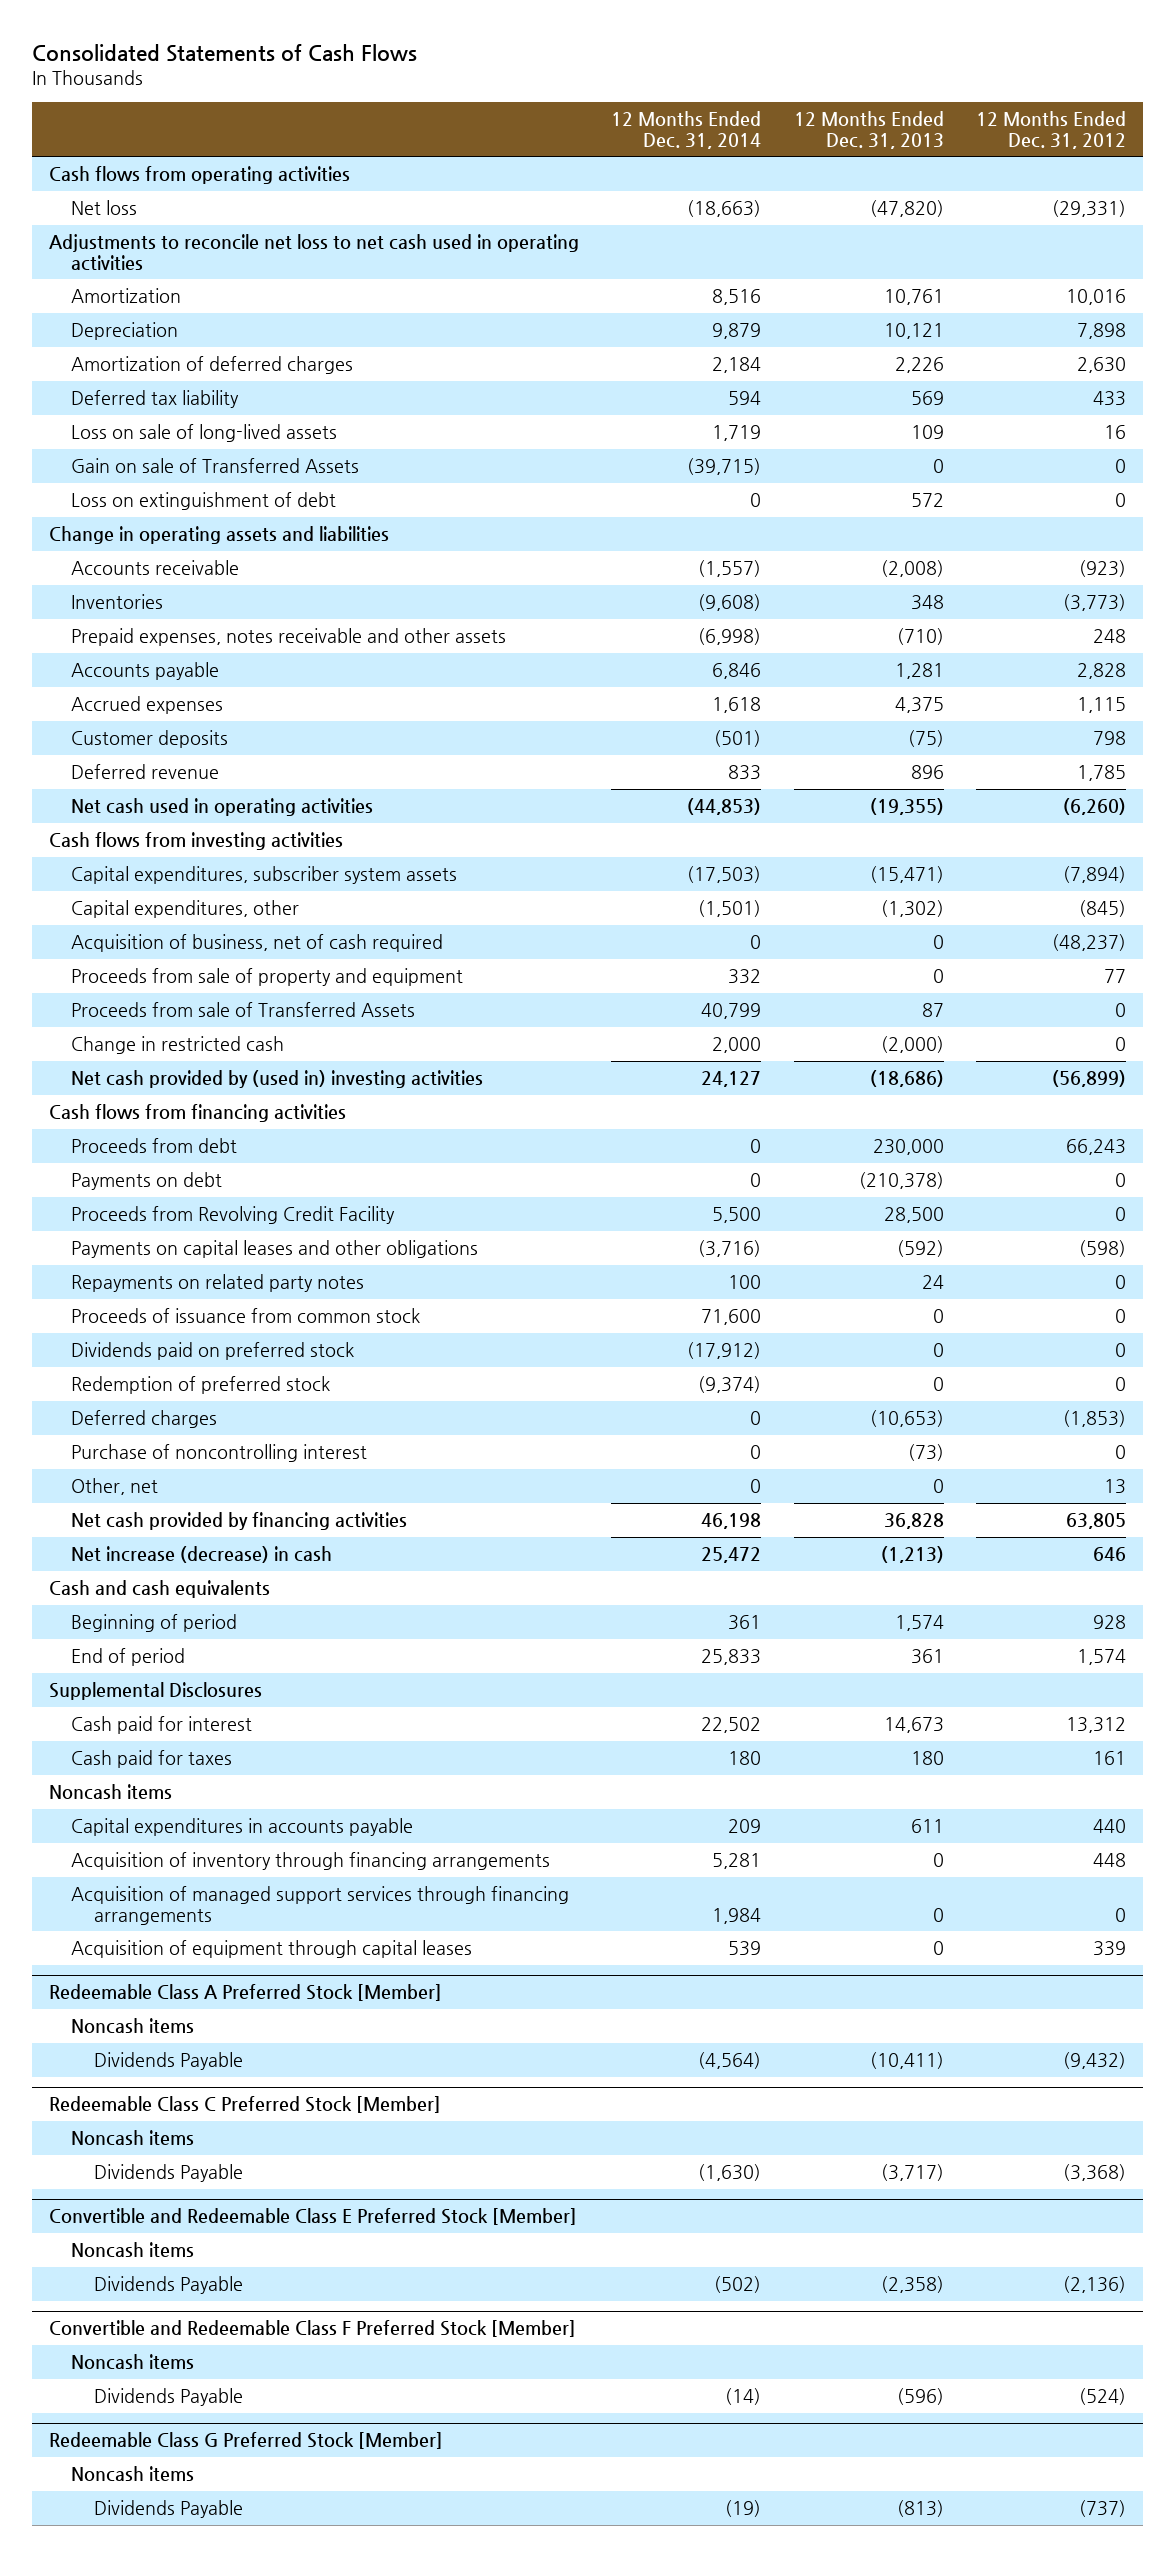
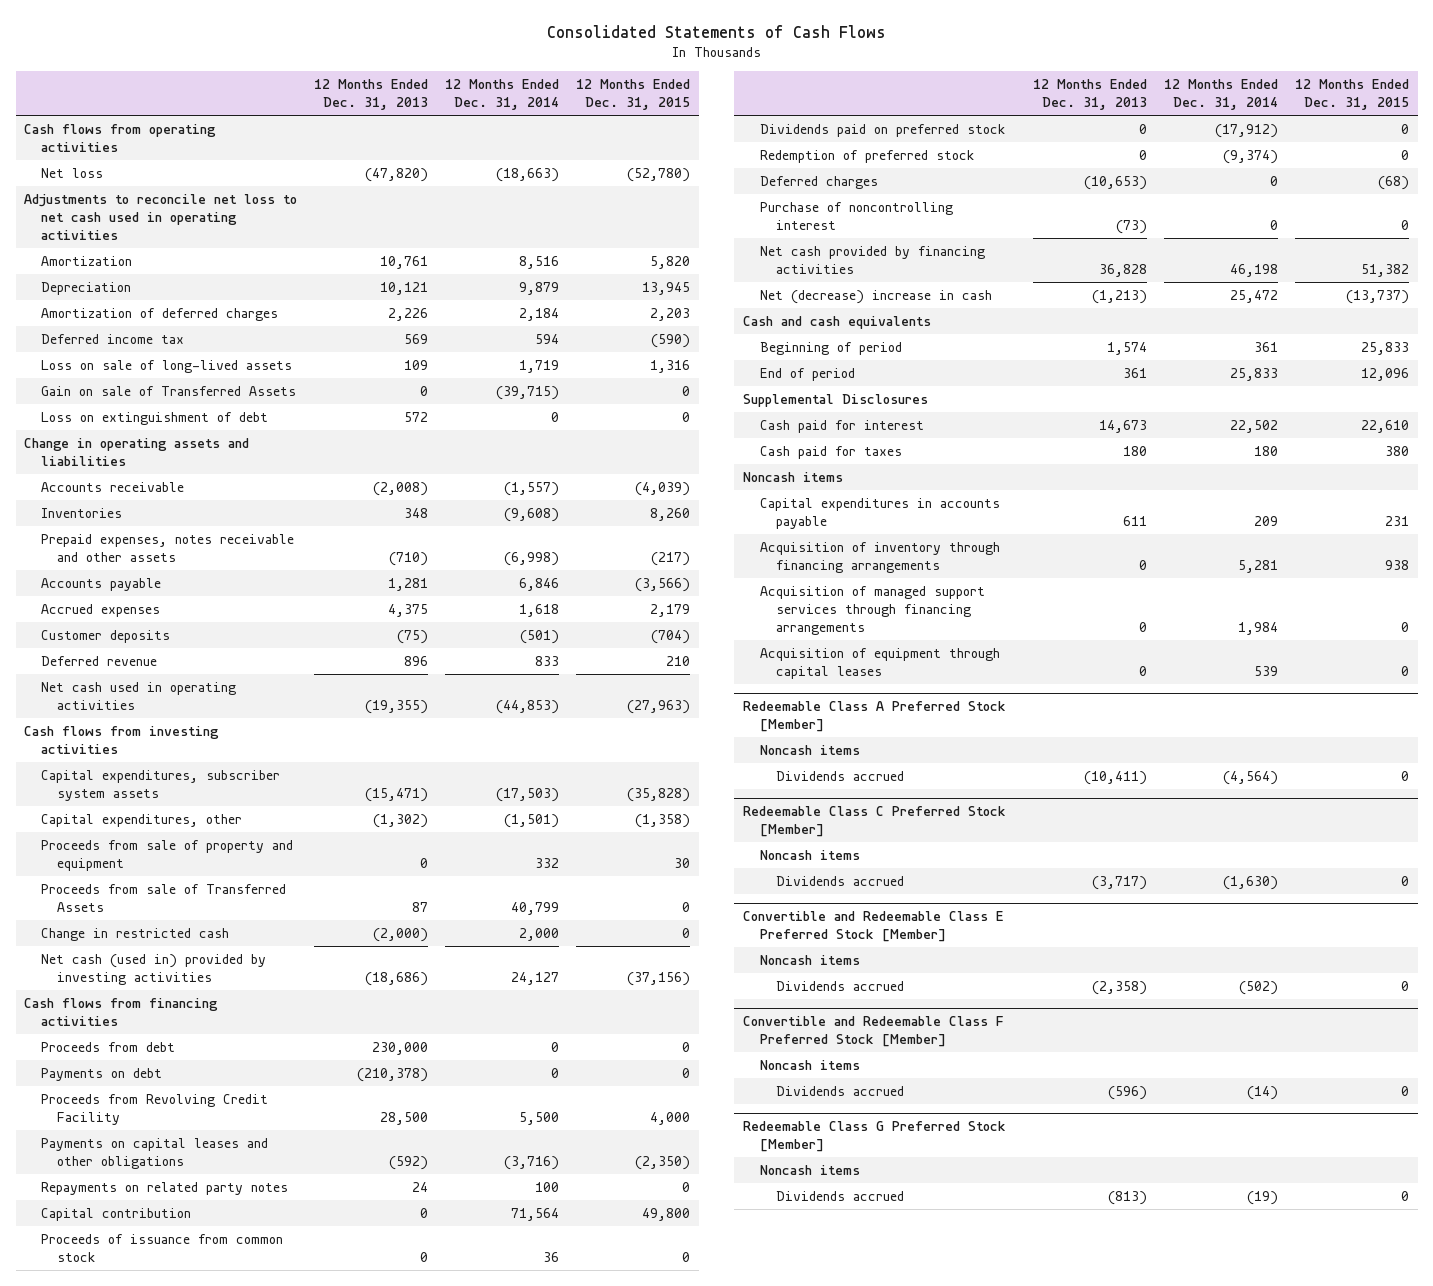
[976,110,1127,149] 12 Months Ended Dec. 31, 2012 -> none
none -> [576,79,691,111] 12 Months Ended Dec. 31, 2015
[71,390,240,409] Deferred tax liability -> [40,334,184,345] Deferred income tax
[71,934,444,953] Acquisition of business, net of cash required -> none
[71,1070,484,1089] Net cash provided by (used in) investing activities -> [40,954,266,986] Net cash (used in) provided by investing activities
none -> [40,1208,191,1222] Capital contribution
[701,1309,762,1326] 71,600 -> [543,1252,560,1263] 36
[71,1478,159,1496] Other, net -> none
[71,1546,333,1564] Net increase (decrease) in cash -> [759,290,992,305] Net (decrease) increase in cash
[94,2052,244,2071] Dividends Payable -> [776,771,905,782] Dividends accrued
[94,2164,244,2183] Dividends Payable -> [776,876,905,887] Dividends accrued
[94,2276,244,2295] Dividends Payable -> [776,981,905,992] Dividends accrued
[94,2388,244,2407] Dividends Payable -> [776,1086,905,1097] Dividends accrued
[94,2500,244,2519] Dividends Payable -> [776,1191,905,1202] Dividends accrued

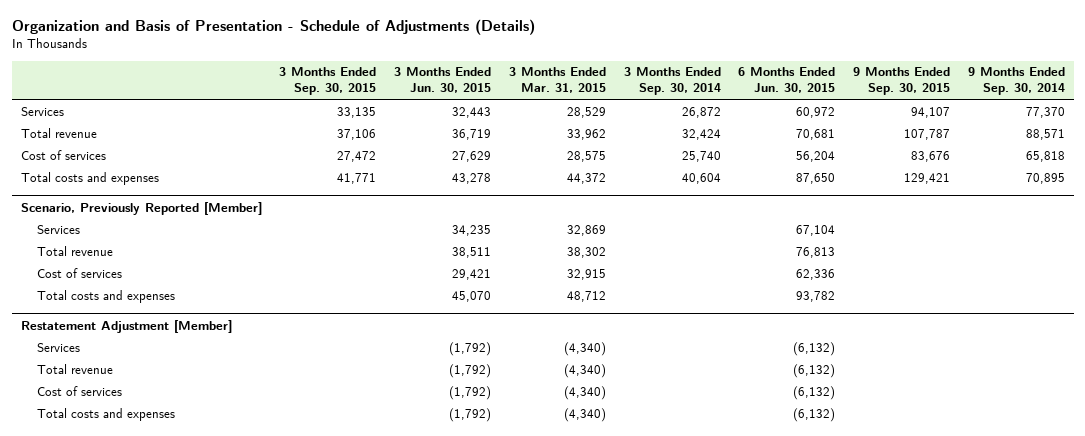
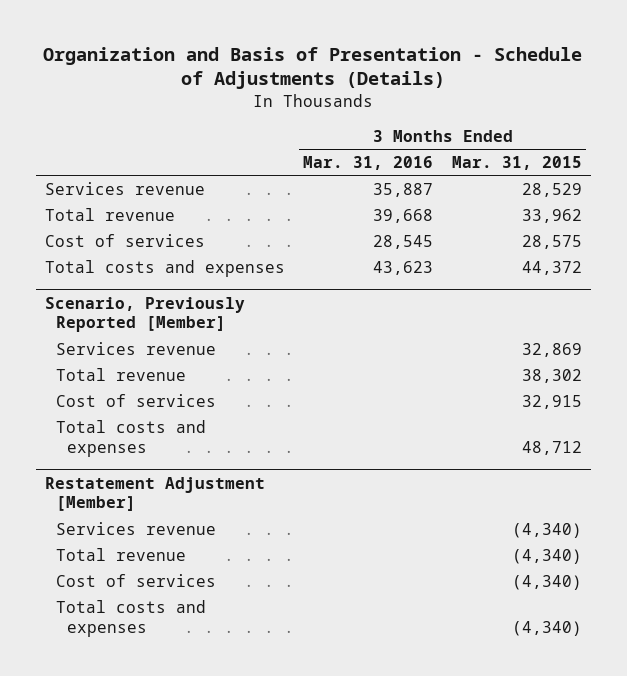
[279,67,377,96] 3 Months Ended Sep. 30, 2015 -> none
[394,67,492,94] 3 Months Ended Jun. 30, 2015 -> none
[623,67,721,96] 3 Months Ended Sep. 30, 2014 -> none
[738,67,836,94] 6 Months Ended Jun. 30, 2015 -> none
[853,67,951,96] 9 Months Ended Sep. 30, 2015 -> none
[967,67,1065,96] 9 Months Ended Sep. 30, 2014 -> none
none -> [303,156,434,171] Mar. 31, 2016
[20,106,64,116] Services -> [45,181,206,195] Services revenue
[36,224,80,234] Services -> [56,341,217,355] Services revenue
[36,342,80,352] Services -> [56,521,217,535] Services revenue

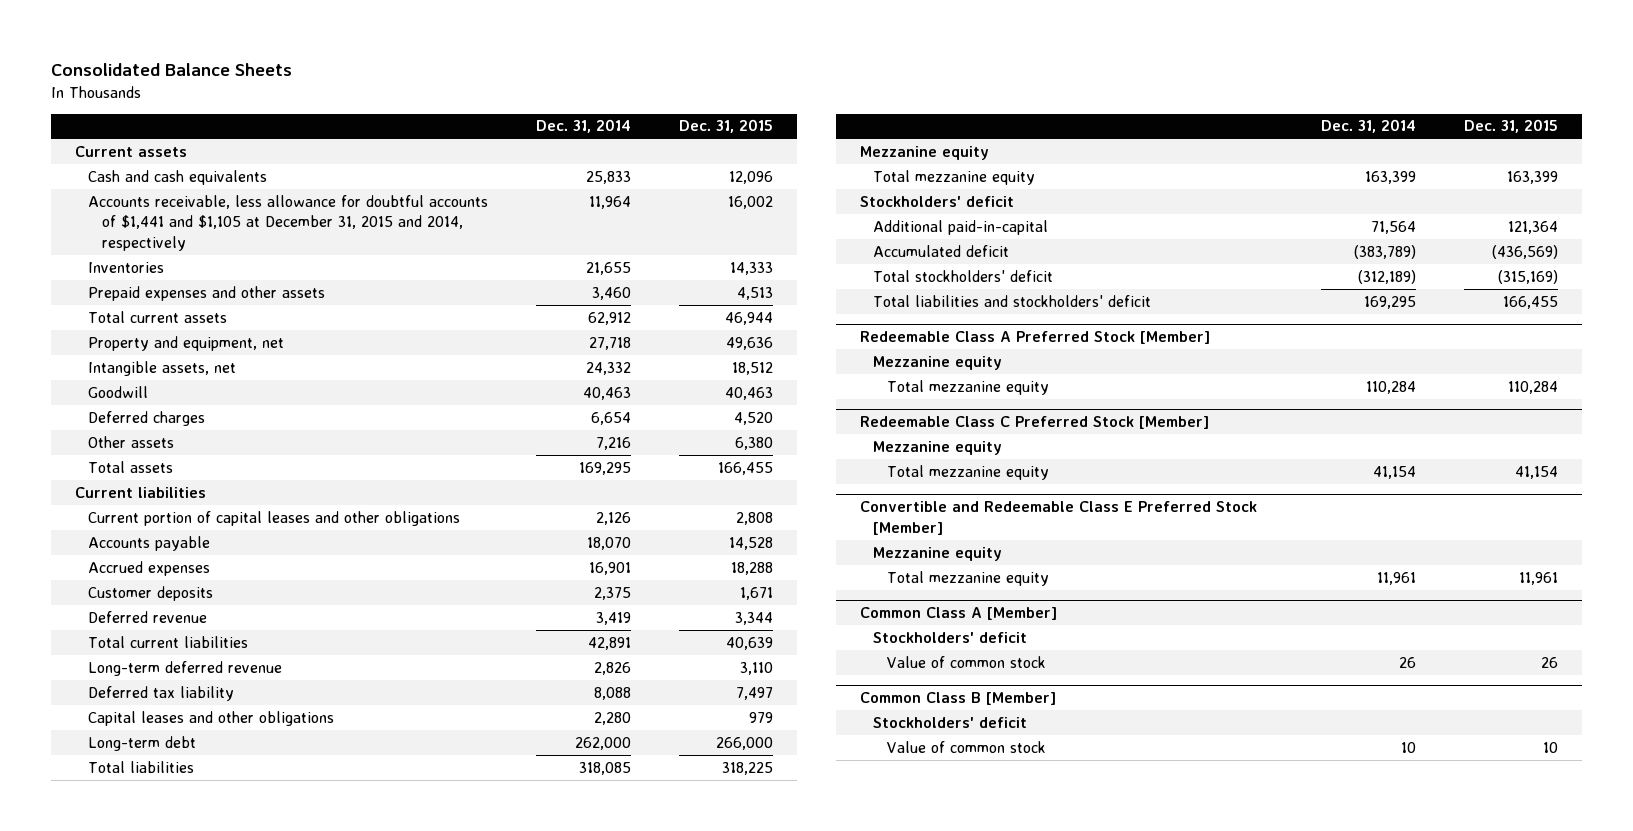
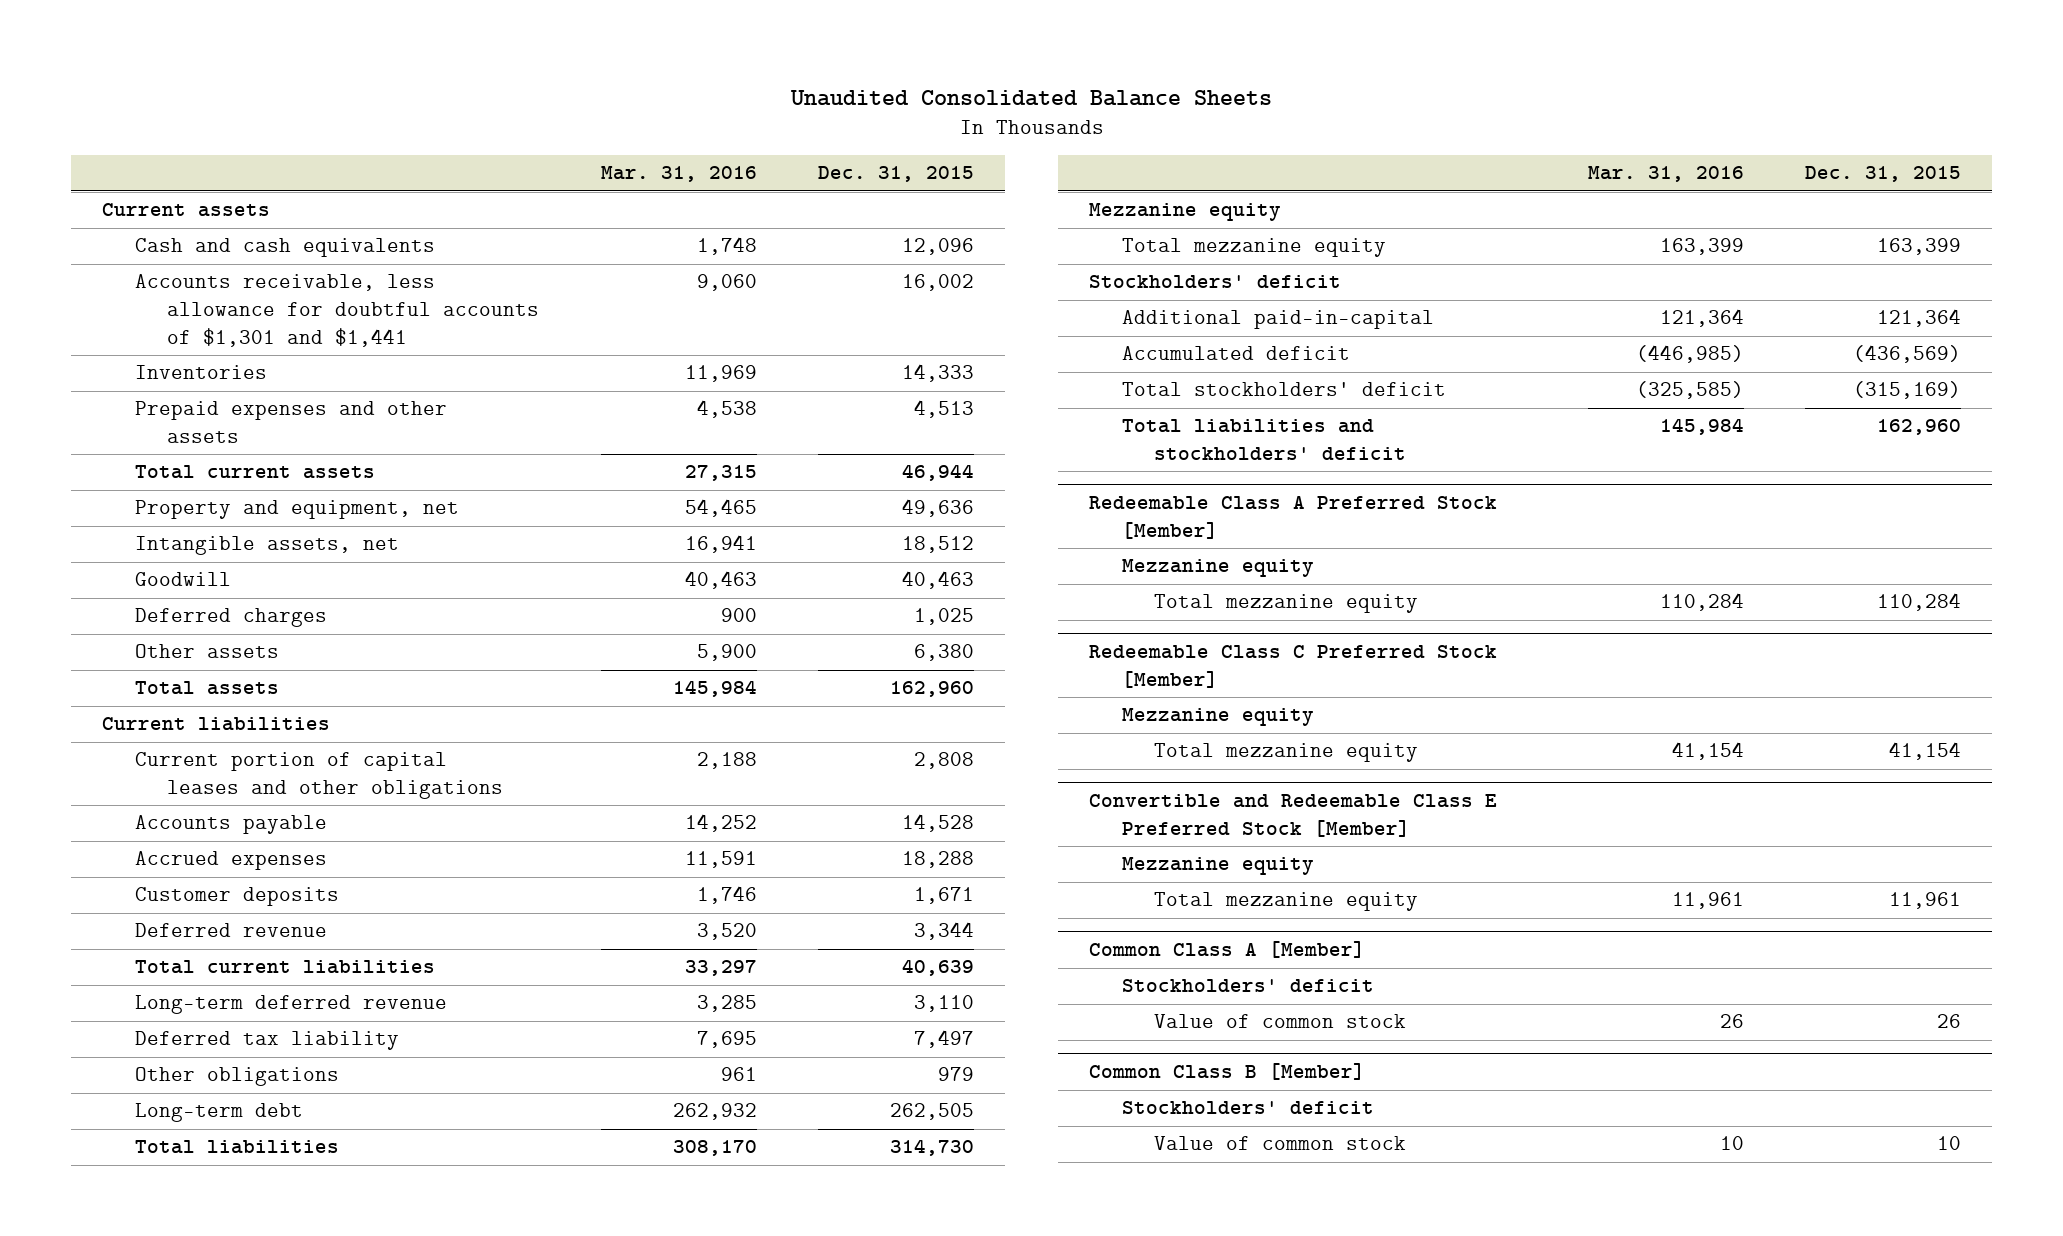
[51,63,293,77] Consolidated Balance Sheets -> [789,89,1272,106] Unaudited Consolidated Balance Sheets
[536,119,632,134] Dec. 31, 2014 -> none
none -> [600,166,757,183] Mar. 31, 2016
[88,194,489,252] Accounts receivable, less allowance for doubtful accounts of $1,441 and $1,105 at December 31, 2015 and 2014, respectively -> [134,274,540,347] Accounts receivable, less allowance for doubtful accounts of $1,301 and $1,441
[733,411,773,425] 4,520 -> [914,608,975,626] 1,025
[717,461,773,475] 166,455 -> [890,681,975,698] 162,960
[88,710,335,726] Capital leases and other obligations -> [134,1067,339,1087] Other obligations
[715,736,773,750] 266,000 -> [890,1103,975,1121] 262,505
[721,761,773,775] 318,225 -> [890,1139,975,1157] 314,730
[1502,295,1558,309] 166,455 -> [1877,419,1962,436] 162,960

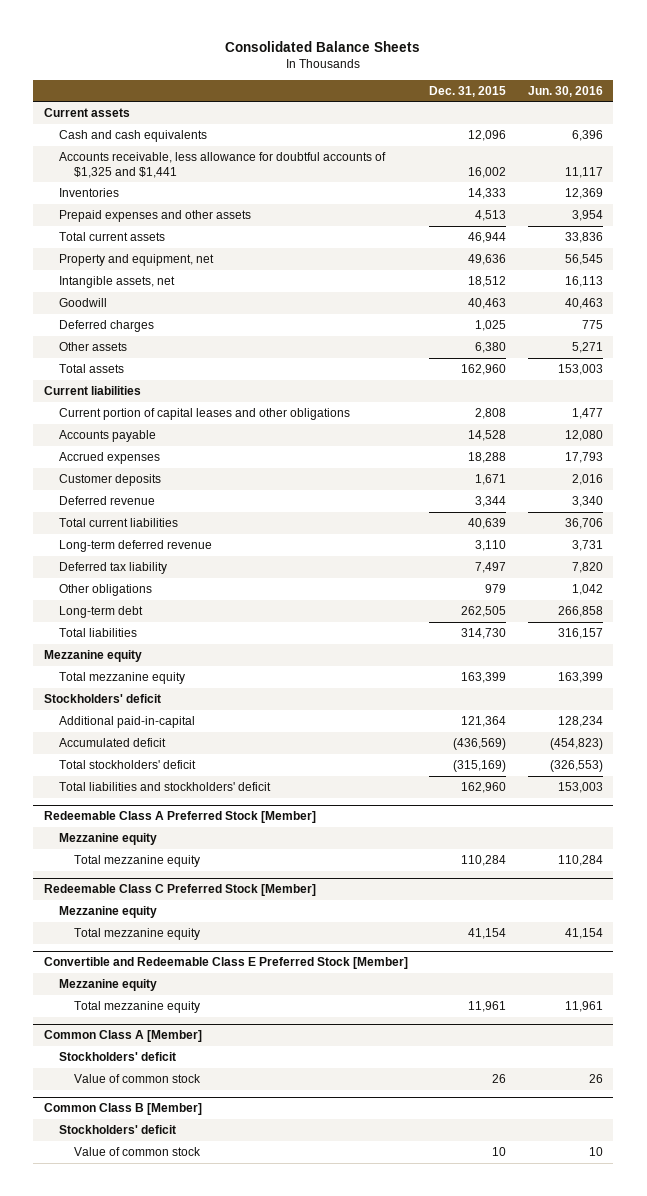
[789,89,1272,106] Unaudited Consolidated Balance Sheets -> [225,40,421,52] Consolidated Balance Sheets
[600,166,757,183] Mar. 31, 2016 -> none
none -> [527,85,603,97] Jun. 30, 2016
[134,274,540,347] Accounts receivable, less allowance for doubtful accounts of $1,301 and $1,441 -> [58,151,386,178] Accounts receivable, less allowance for doubtful accounts of $1,325 and $1,441

